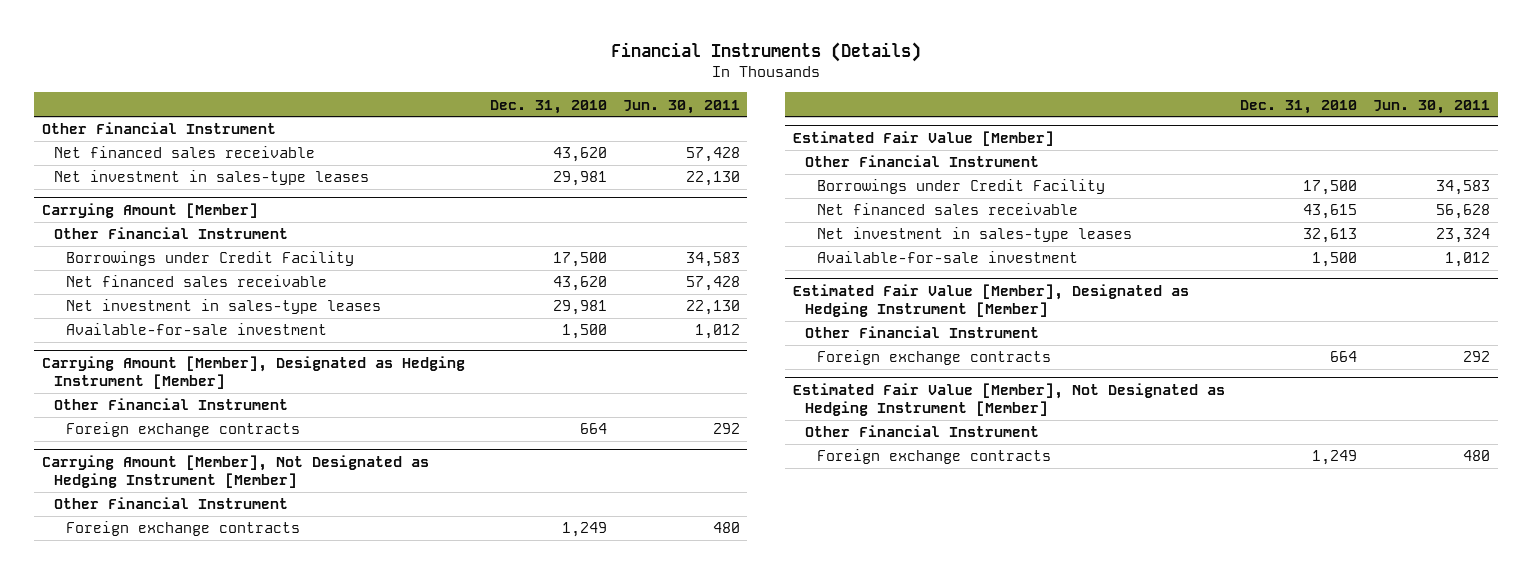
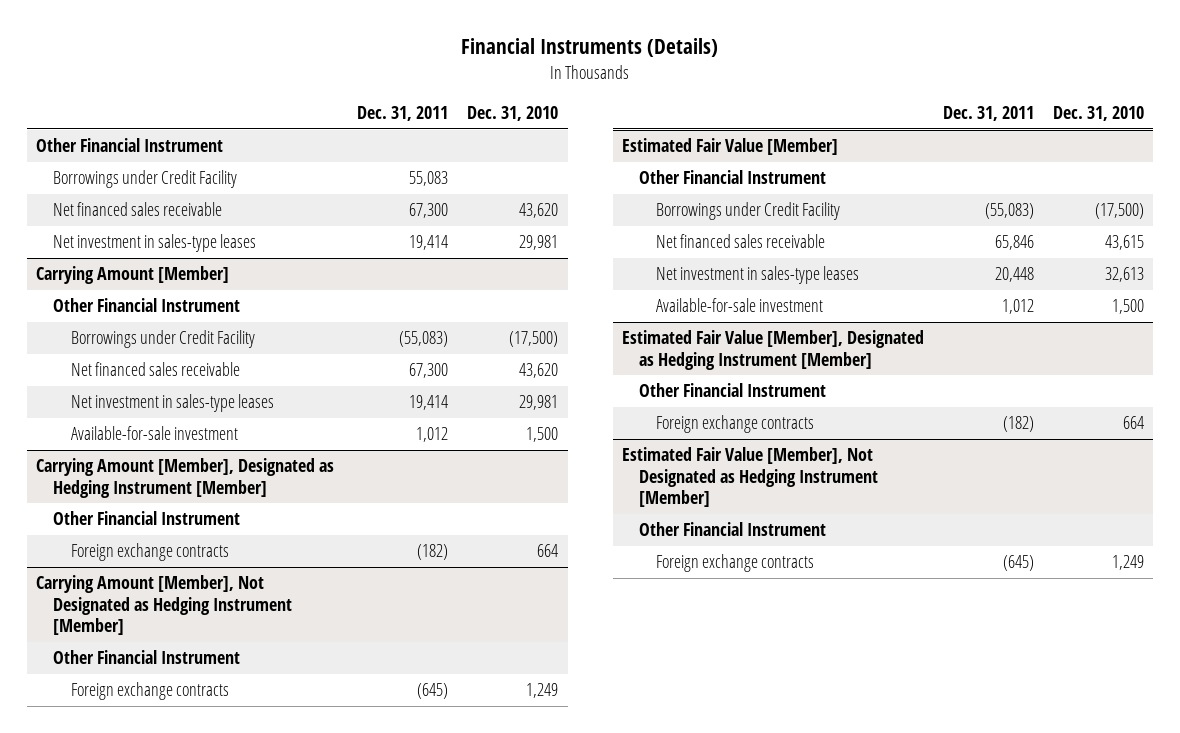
[622,99,740,114] Jun. 30, 2011 -> none
none -> [357,106,449,122] Dec. 31, 2011
none -> [53,170,238,189] Borrowings under Credit Facility
[552,252,607,268] 17,500 -> [509,331,559,348] (17,500)
[1303,180,1358,196] 17,500 -> [1094,203,1144,220] (17,500)

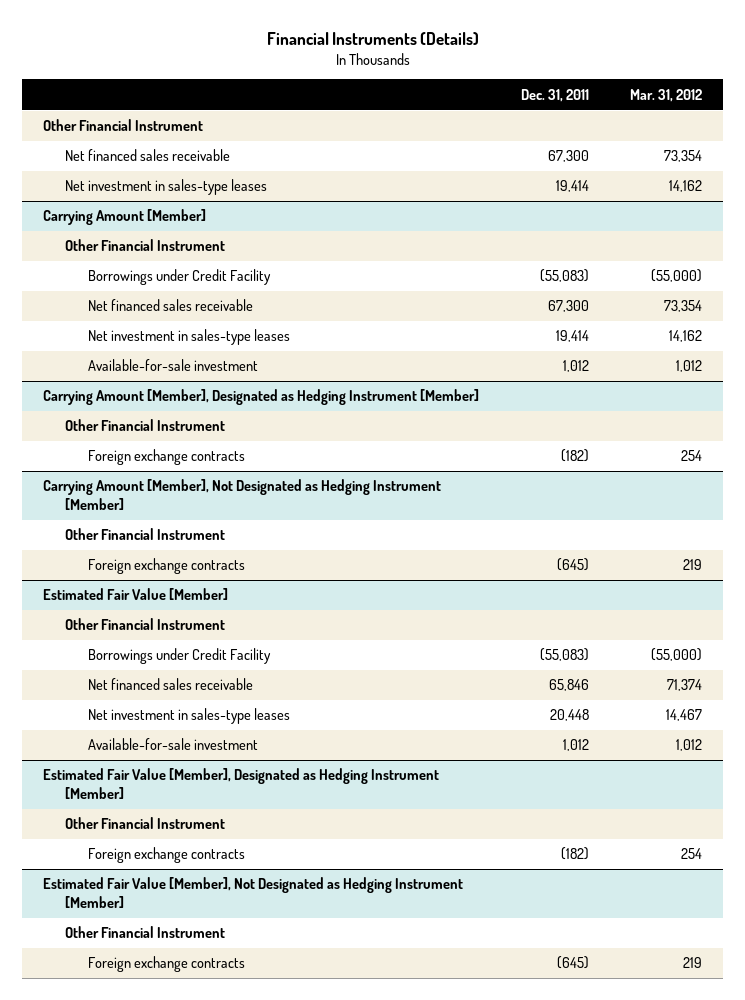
[467,106,559,122] Dec. 31, 2010 -> none
none -> [629,88,702,102] Mar. 31, 2012
[53,170,238,189] Borrowings under Credit Facility -> none

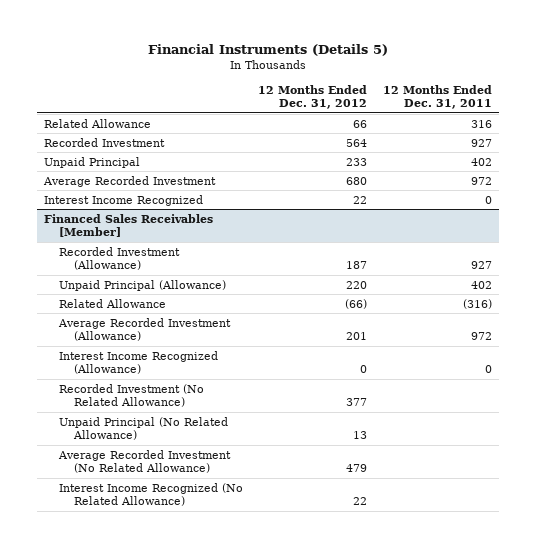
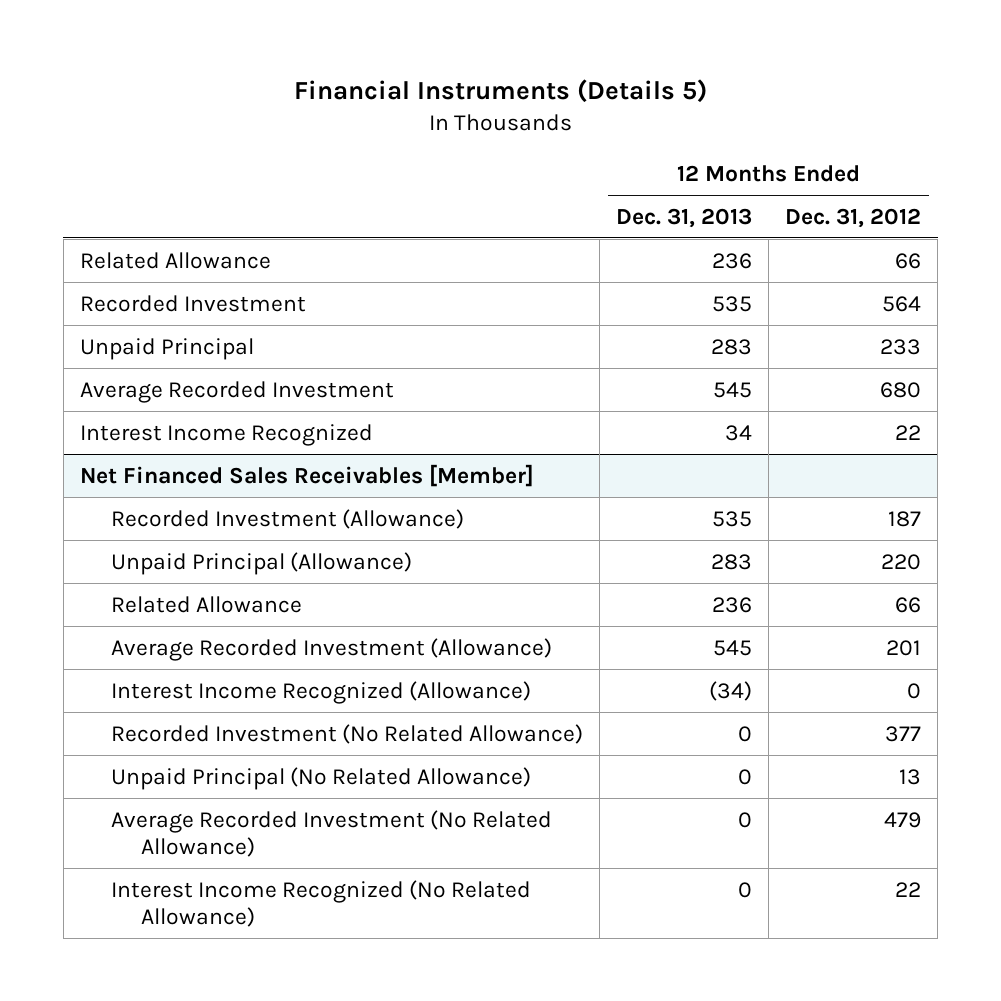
[382,85,492,110] 12 Months Ended Dec. 31, 2011 -> none
none -> [615,207,752,228] Dec. 31, 2013
[44,213,214,238] Financed Sales Receivables [Member] -> [79,463,534,487] Net Financed Sales Receivables [Member]
[345,298,368,309] (66) -> [895,596,922,613] 66

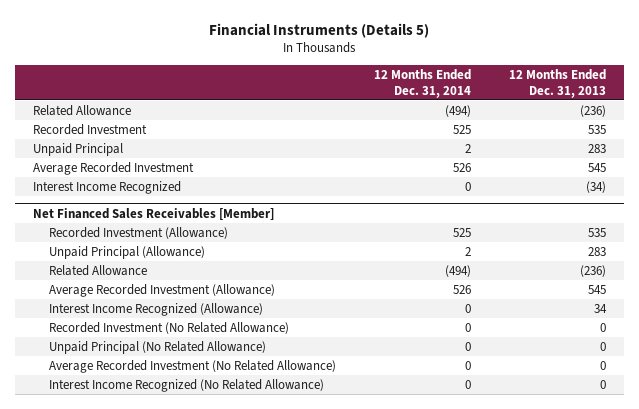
[785,207,922,228] Dec. 31, 2012 -> none
none -> [373,69,471,98] 12 Months Ended Dec. 31, 2014
[711,252,752,269] 236 -> [579,104,606,117] (236)
[724,424,752,441] 34 -> [585,180,606,193] (34)
[711,596,752,613] 236 -> [579,264,606,277] (236)
[708,680,752,701] (34) -> [593,303,607,313] 34

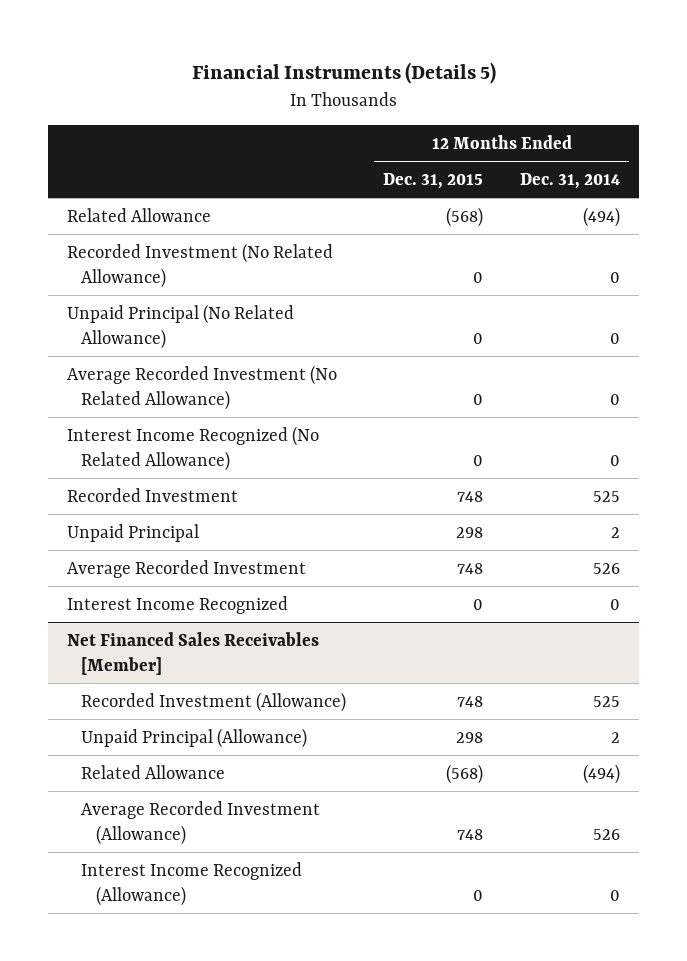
[508,69,606,98] 12 Months Ended Dec. 31, 2013 -> none
none -> [383,172,484,189] Dec. 31, 2015
none -> [66,242,333,288] Recorded Investment (No Related Allowance)
none -> [66,303,294,349] Unpaid Principal (No Related Allowance)
none -> [66,364,337,410] Average Recorded Investment (No Related Allowance)
none -> [66,425,319,471] Interest Income Recognized (No Related Allowance)
[48,321,289,334] Recorded Investment (No Related Allowance) -> none
[48,340,266,354] Unpaid Principal (No Related Allowance) -> none
[48,359,336,373] Average Recorded Investment (No Related Allowance) -> none
[48,378,324,392] Interest Income Recognized (No Related Allowance) -> none

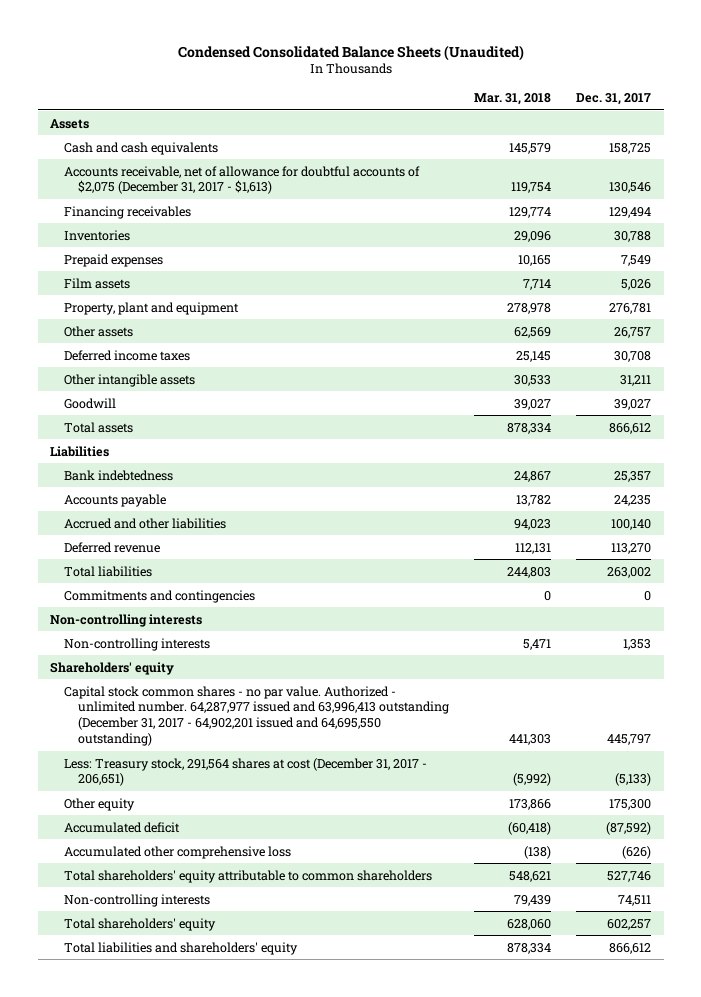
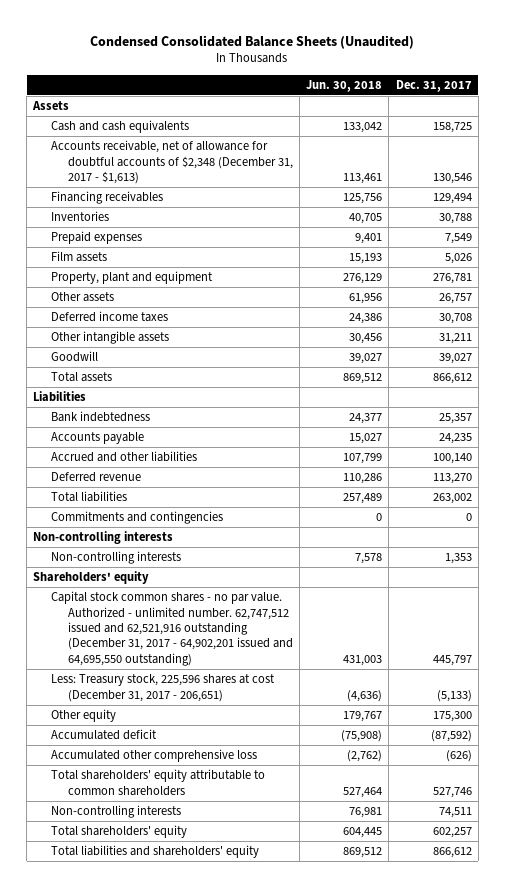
[474,93,552,106] Mar. 31, 2018 -> none
none -> [306,79,383,92] Jun. 30, 2018
[64,165,421,195] Accounts receivable, net of allowance for doubtful accounts of $2,075 (December 31, 2017 - $1,613) -> [50,140,294,185] Accounts receivable, net of allowance for doubtful accounts of $2,348 (December 31, 2017 - $1,613)
[64,685,450,747] Capital stock common shares - no par value. Authorized - unlimited number. 64,287,977 issued and 63,996,413 outstanding (December 31, 2017 - 64,902,201 issued and 64,695,550 outstanding) -> [50,591,294,666] Capital stock common shares - no par value. Authorized - unlimited number. 62,747,512 issued and 62,521,916 outstanding (December 31, 2017 - 64,902,201 issued and 64,695,550 outstanding)
[64,757,428,787] Less: Treasury stock, 291,564 shares at cost (December 31, 2017 - 206,651) -> [50,674,275,702] Less: Treasury stock, 225,596 shares at cost (December 31, 2017 - 206,651)

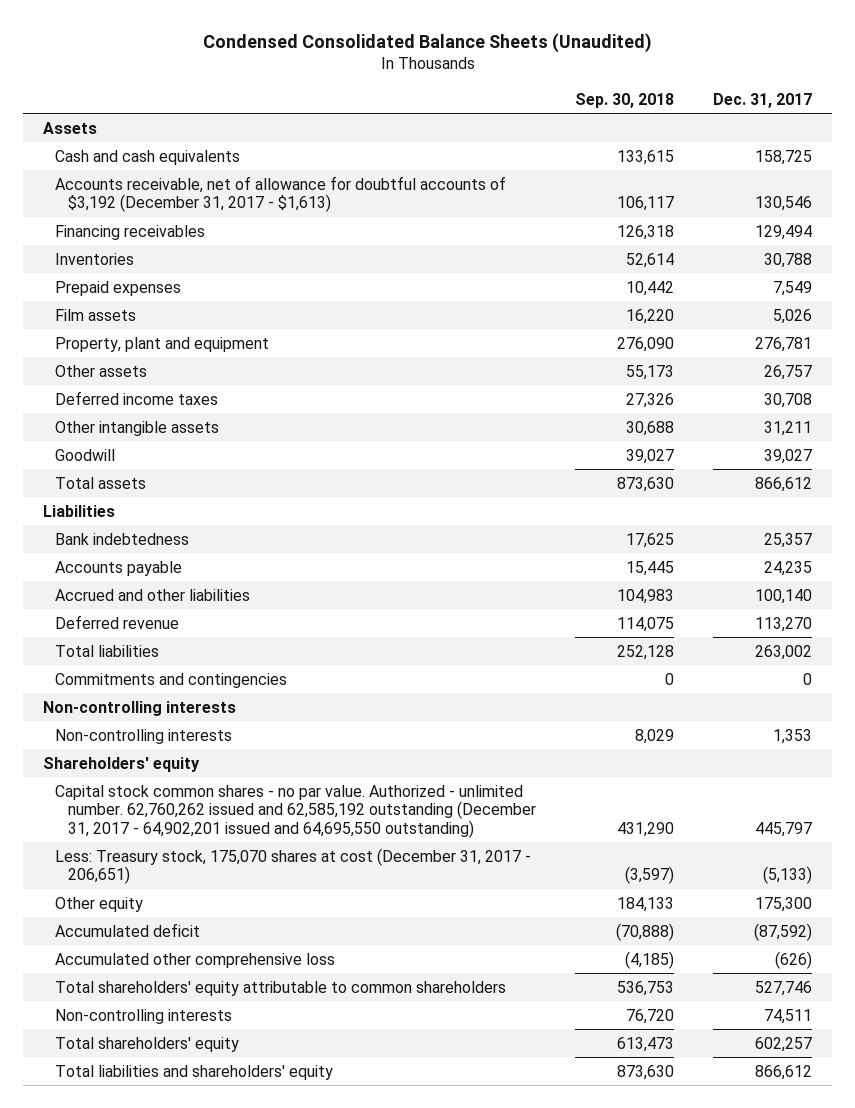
[306,79,383,92] Jun. 30, 2018 -> none
none -> [575,92,675,108] Sep. 30, 2018
[50,140,294,185] Accounts receivable, net of allowance for doubtful accounts of $2,348 (December 31, 2017 - $1,613) -> [55,175,507,213] Accounts receivable, net of allowance for doubtful accounts of $3,192 (December 31, 2017 - $1,613)
[50,591,294,666] Capital stock common shares - no par value. Authorized - unlimited number. 62,747,512 issued and 62,521,916 outstanding (December 31, 2017 - 64,902,201 issued and 64,695,550 outstanding) -> [55,784,536,838] Capital stock common shares - no par value. Authorized - unlimited number. 62,760,262 issued and 62,585,192 outstanding (December 31, 2017 - 64,902,201 issued and 64,695,550 outstanding)
[50,674,275,702] Less: Treasury stock, 225,596 shares at cost (December 31, 2017 - 206,651) -> [55,847,532,885] Less: Treasury stock, 175,070 shares at cost (December 31, 2017 - 206,651)

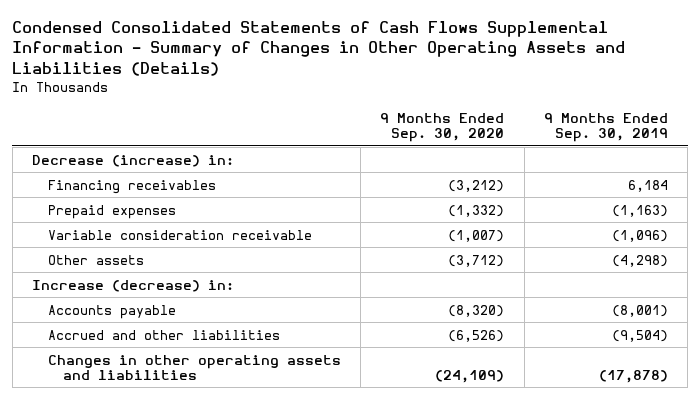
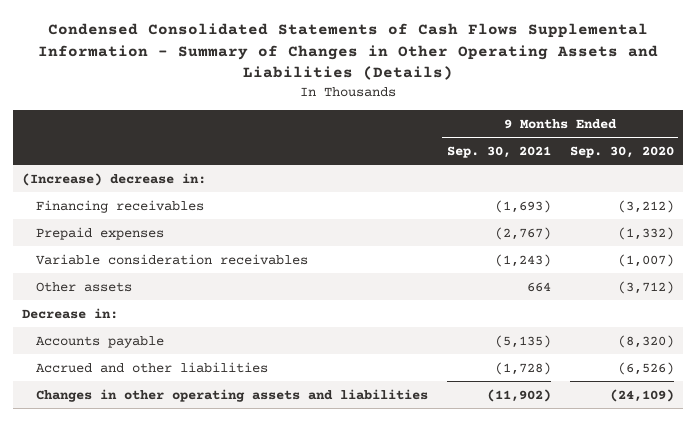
[544,112,669,142] 9 Months Ended Sep. 30, 2019 -> none
none -> [446,145,551,158] Sep. 30, 2021
[32,154,235,167] Decrease (increase) in: -> [22,172,207,186] (Increase) decrease in:
[47,229,312,240] Variable consideration receivable -> [36,253,309,265] Variable consideration receivables
[32,279,235,292] Increase (decrease) in: -> [22,307,119,319] Decrease in:

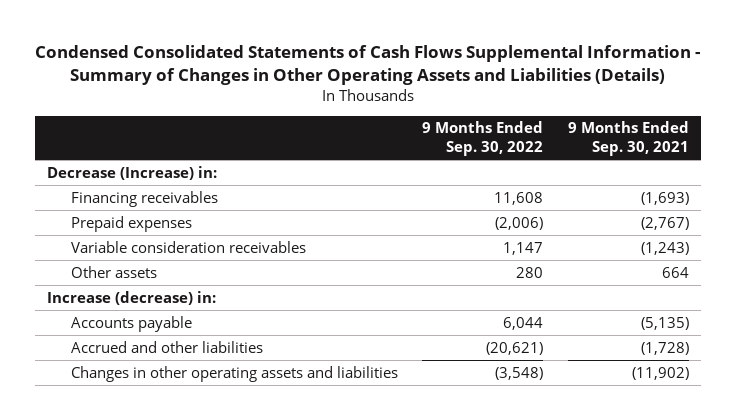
[569,145,674,158] Sep. 30, 2020 -> none
none -> [422,121,544,157] 9 Months Ended Sep. 30, 2022
[22,172,207,186] (Increase) decrease in: -> [47,165,218,180] Decrease (Increase) in:
[22,307,119,319] Decrease in: -> [47,290,217,305] Increase (decrease) in:

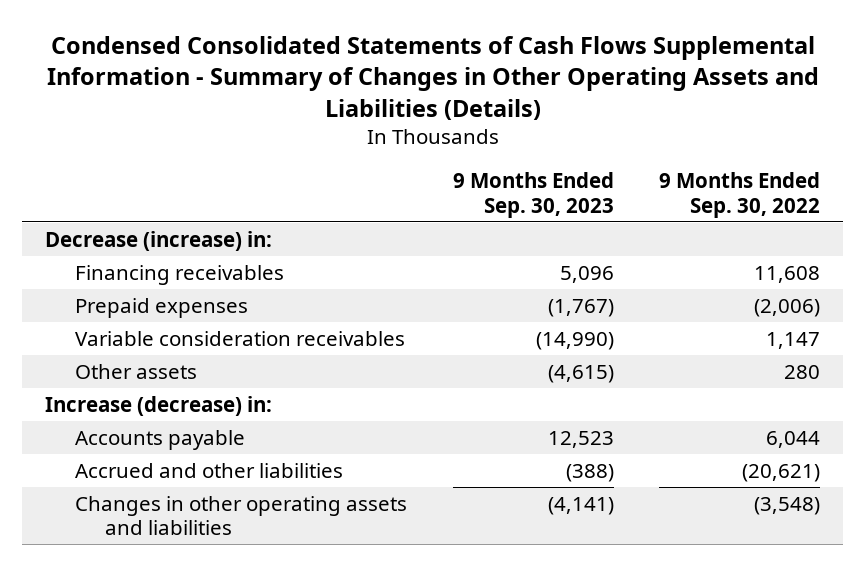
[567,121,689,157] 9 Months Ended Sep. 30, 2021 -> none
none -> [452,172,614,218] 9 Months Ended Sep. 30, 2023
[47,165,218,180] Decrease (Increase) in: -> [45,230,273,251] Decrease (increase) in:

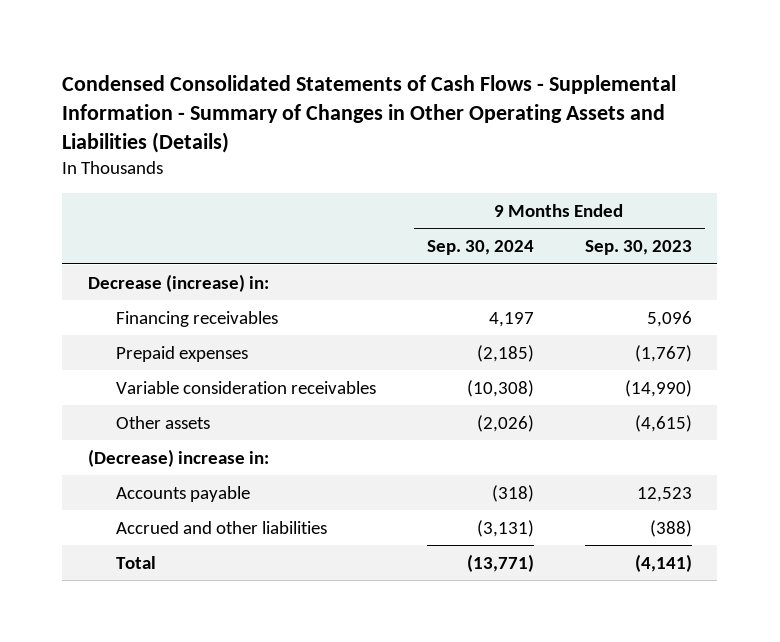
[46,35,819,120] Condensed Consolidated Statements of Cash Flows Supplemental Information - Summary of Changes in Other Operating Assets and Liabilities (Details) -> [62,75,677,154] Condensed Consolidated Statements of Cash Flows - Supplemental Information - Summary of Changes in Other Operating Assets and Liabilities (Details)
[659,172,821,218] 9 Months Ended Sep. 30, 2022 -> none
none -> [427,239,535,255] Sep. 30, 2024
[45,395,273,416] Increase (decrease) in: -> [87,448,269,467] (Decrease) increase in:
[74,495,407,536] Changes in other operating assets and liabilities -> [116,555,157,569] Total

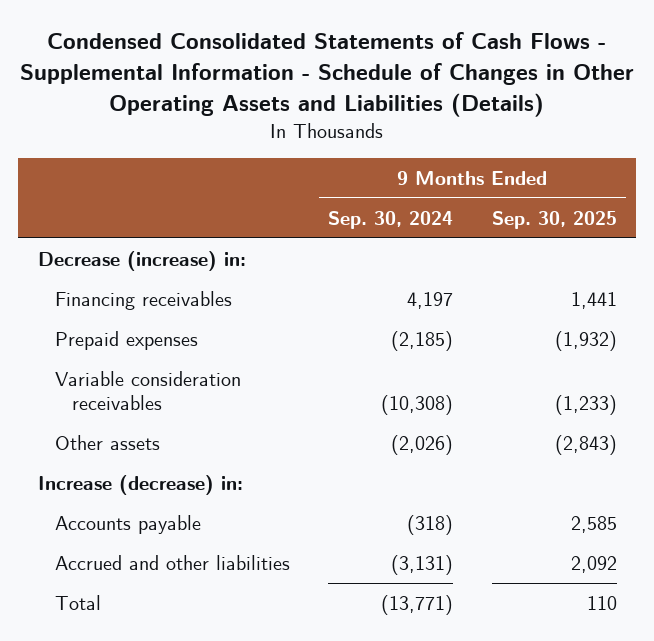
[62,75,677,154] Condensed Consolidated Statements of Cash Flows - Supplemental Information - Summary of Changes in Other Operating Assets and Liabilities (Details) -> [20,32,635,118] Condensed Consolidated Statements of Cash Flows - Supplemental Information - Schedule of Changes in Other Operating Assets and Liabilities (Details)
[584,239,692,255] Sep. 30, 2023 -> none
none -> [491,210,617,229] Sep. 30, 2025
[87,448,269,467] (Decrease) increase in: -> [37,474,243,495] Increase (decrease) in:

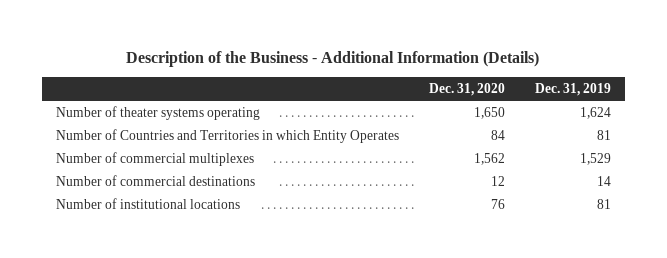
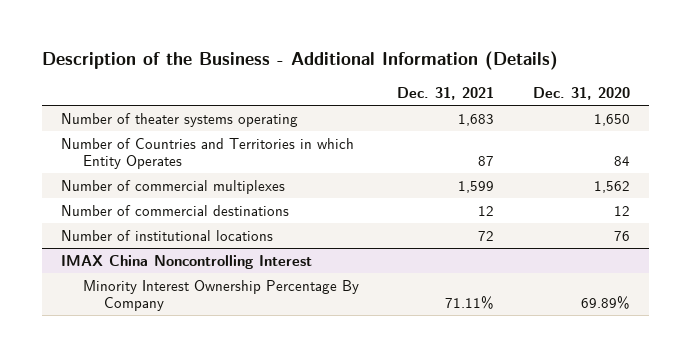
[534,82,611,96] Dec. 31, 2019 -> none
none -> [397,87,495,101] Dec. 31, 2021
none -> [61,253,313,269] IMAX China Noncontrolling Interest
none -> [82,279,359,312] Minority Interest Ownership Percentage By Company

